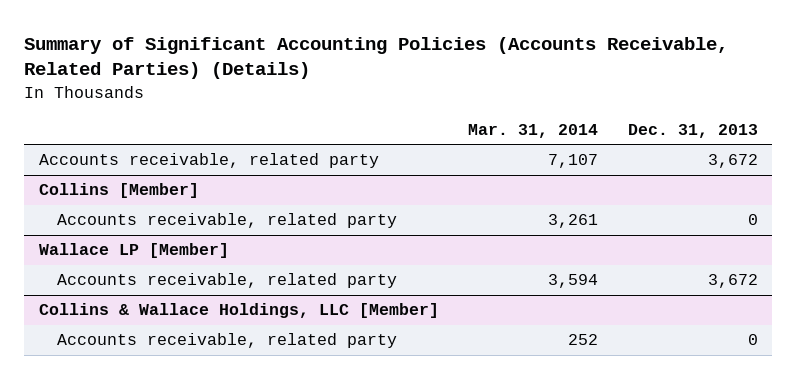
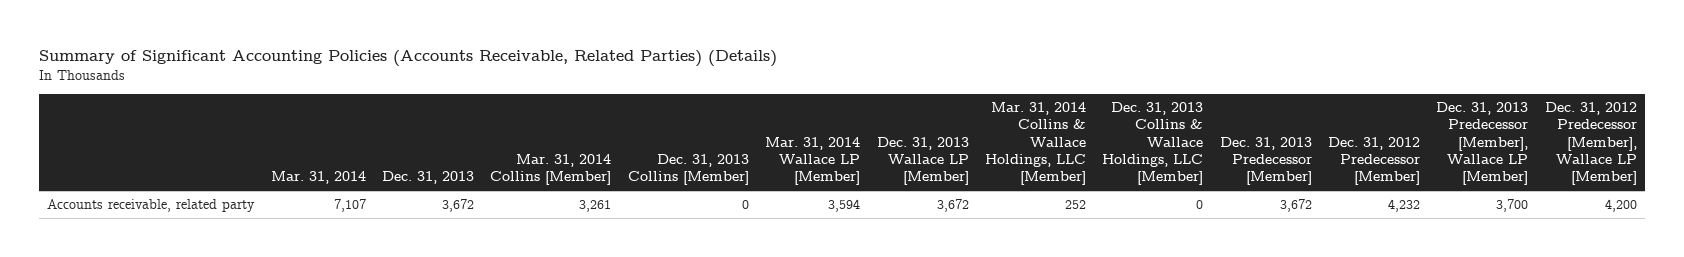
none -> [490,154,612,186] Mar. 31, 2014 Collins [Member]
none -> [627,154,749,186] Dec. 31, 2013 Collins [Member]
none -> [765,136,861,186] Mar. 31, 2014 Wallace LP [Member]
none -> [876,136,969,186] Dec. 31, 2013 Wallace LP [Member]
none -> [984,102,1086,186] Mar. 31, 2014 Collins & Wallace Holdings, LLC [Member]
none -> [1102,102,1204,186] Dec. 31, 2013 Collins & Wallace Holdings, LLC [Member]
none -> [1219,136,1312,186] Dec. 31, 2013 Predecessor [Member]
none -> [1328,136,1421,186] Dec. 31, 2012 Predecessor [Member]
none -> [1436,102,1529,186] Dec. 31, 2013 Predecessor [Member], Wallace LP [Member]
none -> [1544,102,1637,186] Dec. 31, 2012 Predecessor [Member], Wallace LP [Member]
[38,183,199,199] Collins [Member] -> none
[56,213,397,229] Accounts receivable, related party -> none
[38,243,229,259] Wallace LP [Member] -> none
[56,273,397,289] Accounts receivable, related party -> none
[38,303,439,319] Collins & Wallace Holdings, LLC [Member] -> none
[56,333,397,349] Accounts receivable, related party -> none

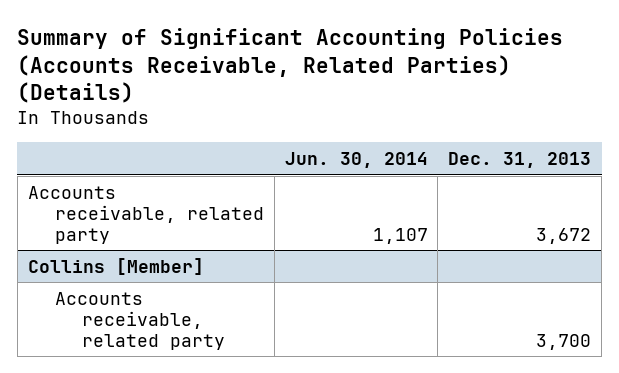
[270,171,366,185] Mar. 31, 2014 -> none
[490,154,612,186] Mar. 31, 2014 Collins [Member] -> none
[627,154,749,186] Dec. 31, 2013 Collins [Member] -> none
[765,136,861,186] Mar. 31, 2014 Wallace LP [Member] -> none
[876,136,969,186] Dec. 31, 2013 Wallace LP [Member] -> none
[984,102,1086,186] Mar. 31, 2014 Collins & Wallace Holdings, LLC [Member] -> none
[1102,102,1204,186] Dec. 31, 2013 Collins & Wallace Holdings, LLC [Member] -> none
[1219,136,1312,186] Dec. 31, 2013 Predecessor [Member] -> none
[1328,136,1421,186] Dec. 31, 2012 Predecessor [Member] -> none
[1436,102,1529,186] Dec. 31, 2013 Predecessor [Member], Wallace LP [Member] -> none
[1544,102,1637,186] Dec. 31, 2012 Predecessor [Member], Wallace LP [Member] -> none
none -> [284,151,428,168] Jun. 30, 2014
none -> [27,257,204,275] Collins [Member]
none -> [54,291,225,350] Accounts receivable, related party

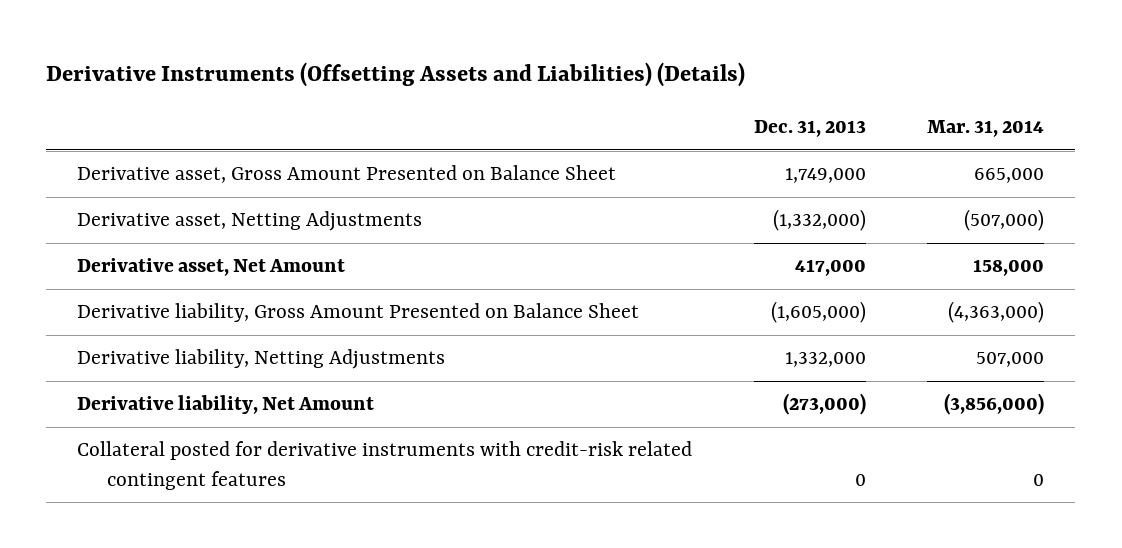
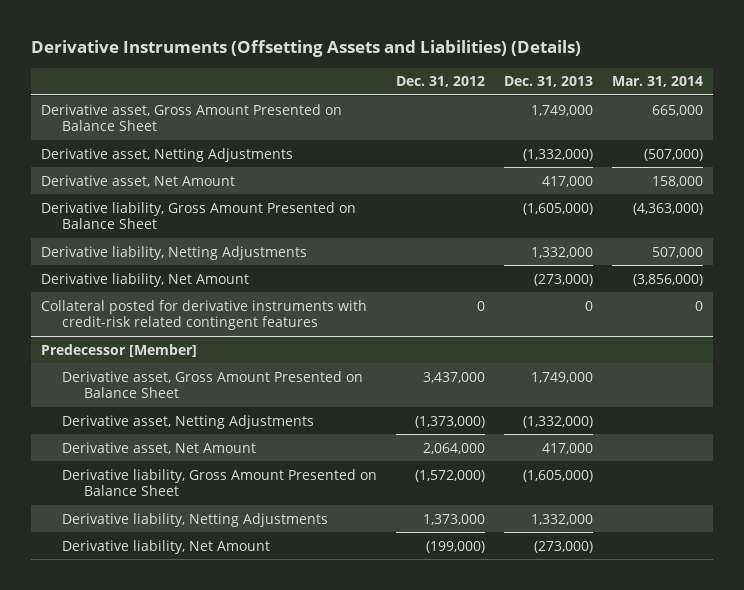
none -> [396,76,486,88] Dec. 31, 2012
none -> [40,343,197,357] Predecessor [Member]
none -> [62,370,364,399] Derivative asset, Gross Amount Presented on Balance Sheet
none -> [62,414,315,429] Derivative asset, Netting Adjustments
none -> [62,441,257,454] Derivative asset, Net Amount
none -> [62,468,378,497] Derivative liability, Gross Amount Presented on Balance Sheet
none -> [62,512,329,527] Derivative liability, Netting Adjustments
none -> [62,539,271,554] Derivative liability, Net Amount

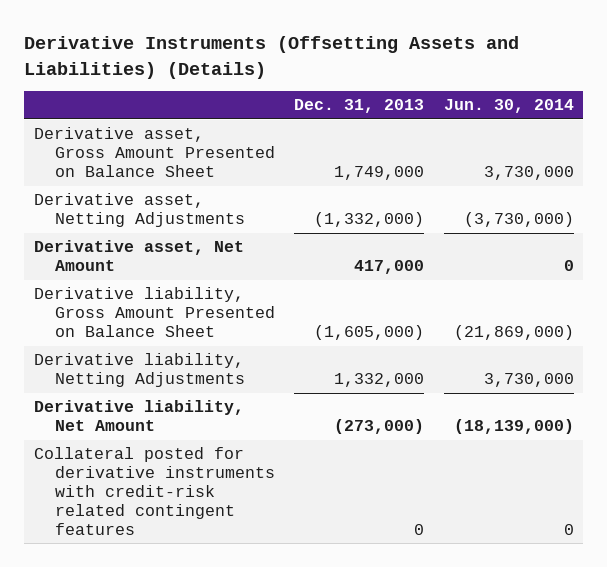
[396,76,486,88] Dec. 31, 2012 -> none
[612,76,704,88] Mar. 31, 2014 -> none
none -> [443,99,574,114] Jun. 30, 2014
[40,343,197,357] Predecessor [Member] -> none
[62,370,364,399] Derivative asset, Gross Amount Presented on Balance Sheet -> none
[62,414,315,429] Derivative asset, Netting Adjustments -> none
[62,441,257,454] Derivative asset, Net Amount -> none
[62,468,378,497] Derivative liability, Gross Amount Presented on Balance Sheet -> none
[62,512,329,527] Derivative liability, Netting Adjustments -> none
[62,539,271,554] Derivative liability, Net Amount -> none

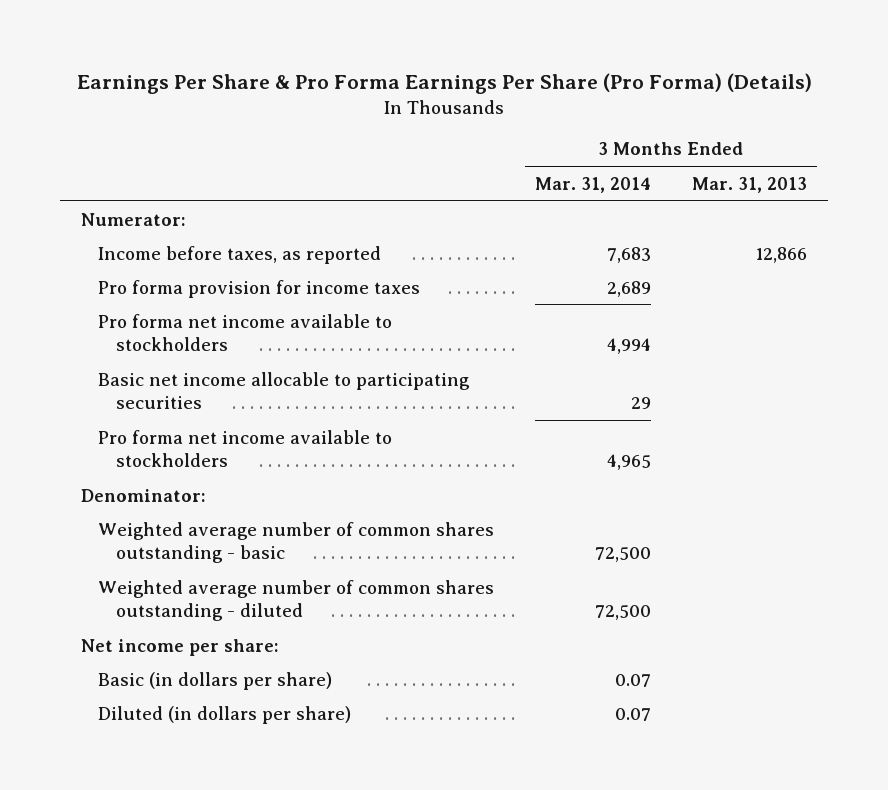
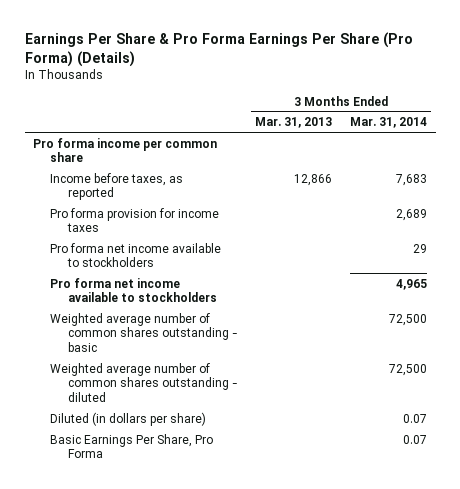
[80,212,186,226] Numerator: -> none
none -> [33,137,218,163] Pro forma income per common share
[98,371,471,410] Basic net income allocable to participating securities -> none
[607,338,652,355] 4,994 -> [412,243,427,253] 29
[80,488,206,502] Denominator: -> none
[80,638,279,656] Net income per share: -> none
[98,671,333,690] Basic (in dollars per share) -> none
none -> [50,433,214,459] Basic Earnings Per Share, Pro Forma

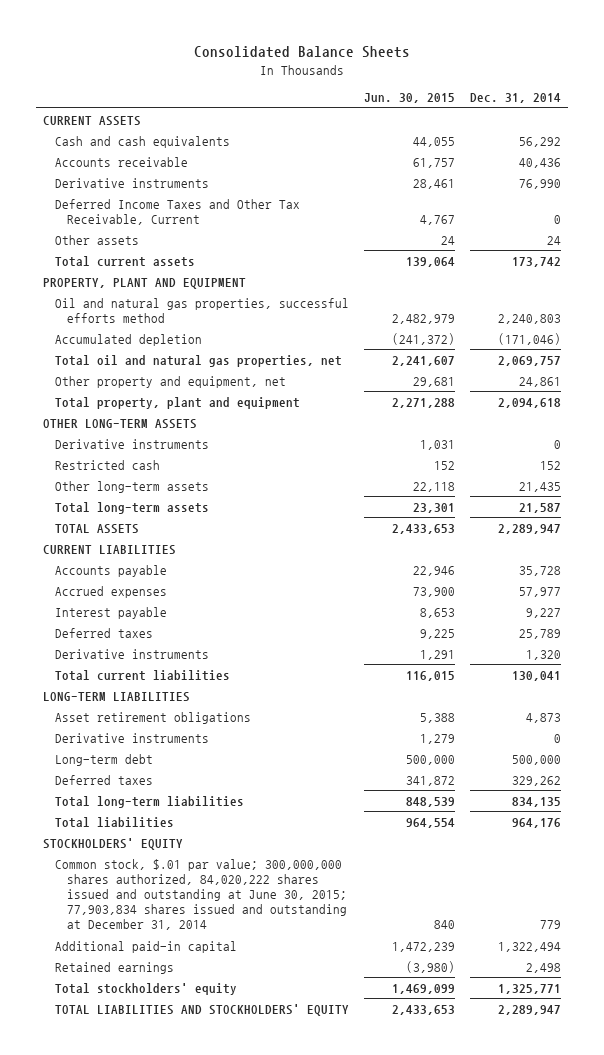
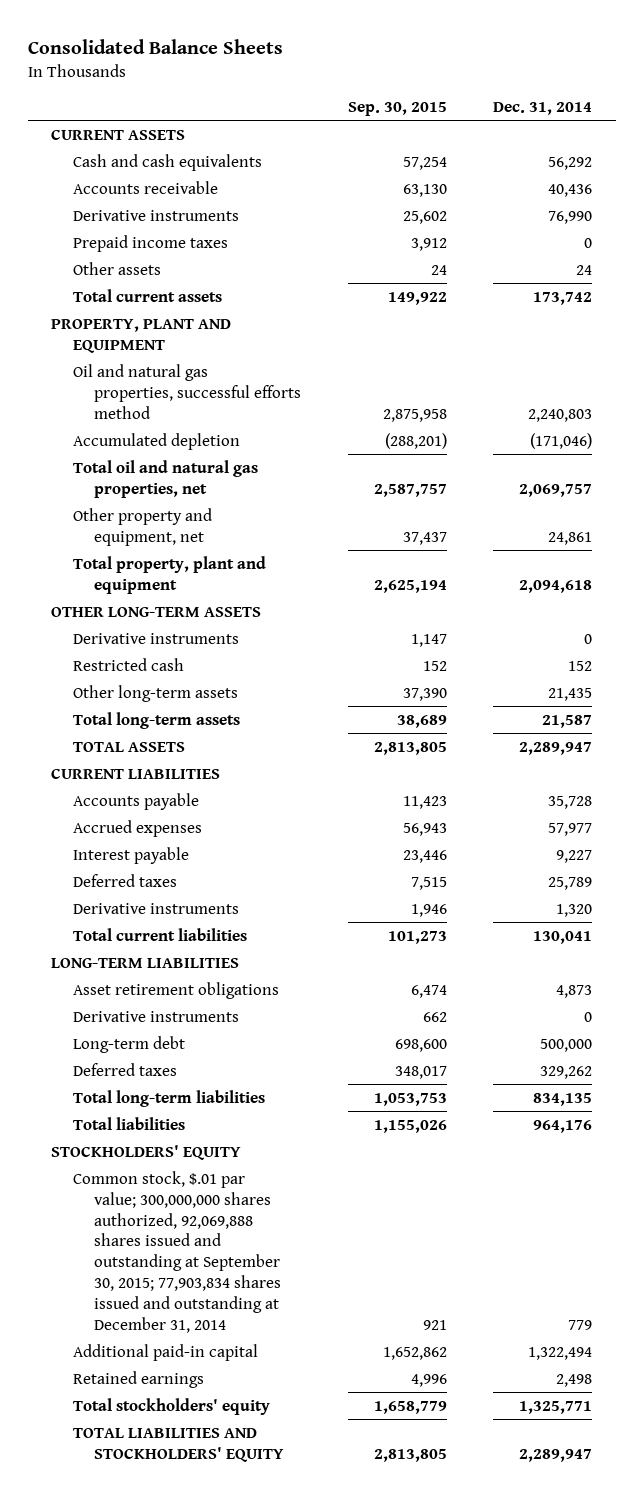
[363,93,455,104] Jun. 30, 2015 -> none
none -> [347,102,447,117] Sep. 30, 2015
[55,198,301,225] Deferred Income Taxes and Other Tax Receivable, Current -> none
none -> [72,234,228,252] Prepaid income taxes
[55,858,348,931] Common stock, $.01 par value; 300,000,000 shares authorized, 84,020,222 shares issued and outstanding at June 30, 2015; 77,903,834 shares issued and outstanding at December 31, 2014 -> [72,1170,281,1334] Common stock, $.01 par value; 300,000,000 shares authorized, 92,069,888 shares issued and outstanding at September 30, 2015; 77,903,834 shares issued and outstanding at December 31, 2014

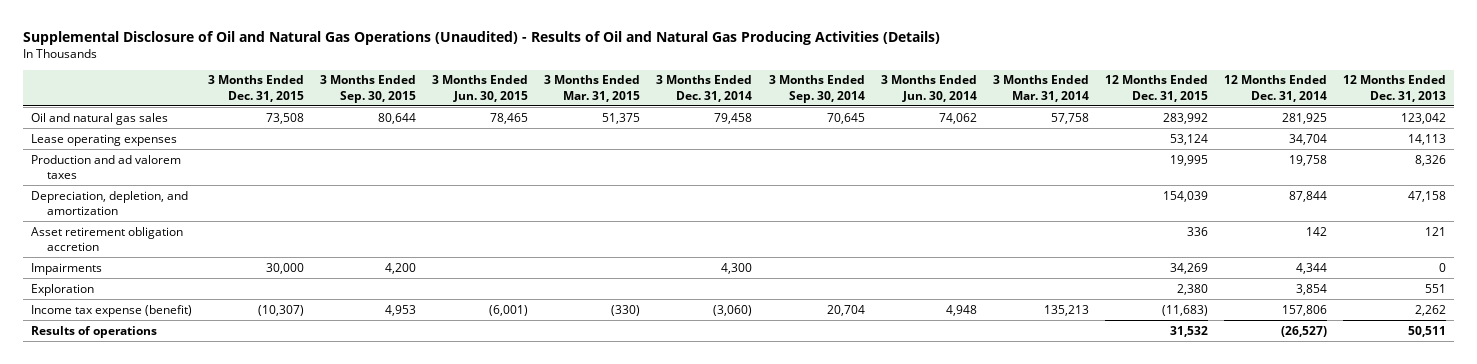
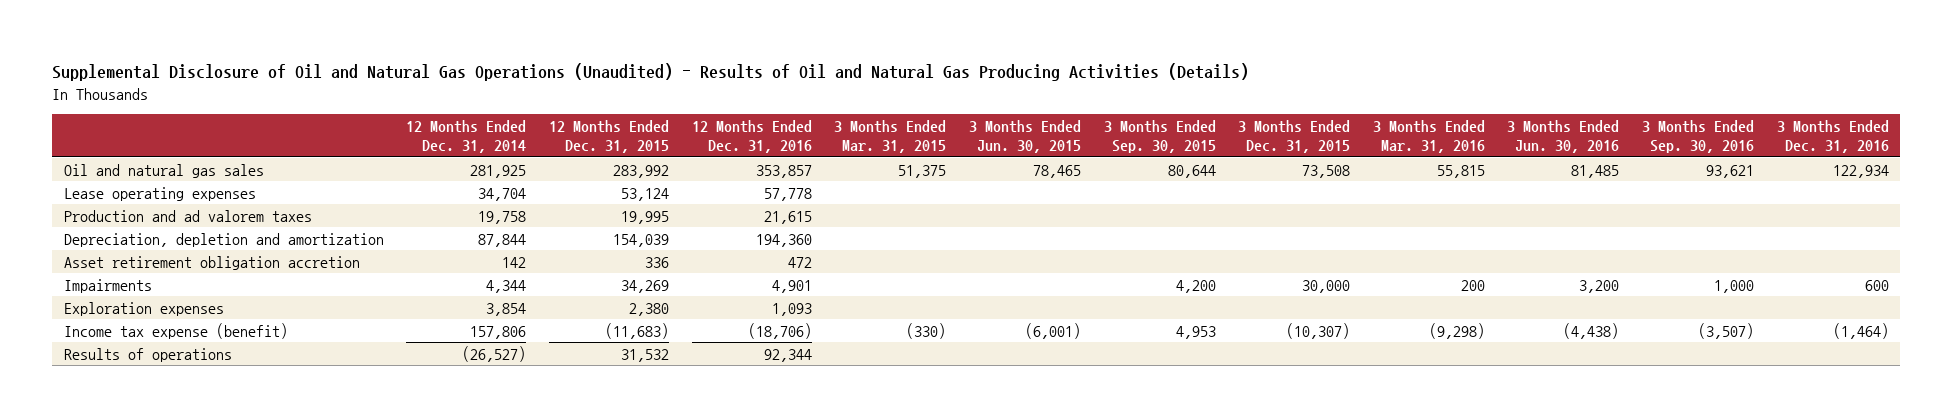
[656,75,753,102] 3 Months Ended Dec. 31, 2014 -> none
[768,75,865,103] 3 Months Ended Sep. 30, 2014 -> none
[880,75,977,102] 3 Months Ended Jun. 30, 2014 -> none
[992,75,1089,102] 3 Months Ended Mar. 31, 2014 -> none
[1342,75,1446,102] 12 Months Ended Dec. 31, 2013 -> none
none -> [691,120,812,154] 12 Months Ended Dec. 31, 2016
none -> [1372,120,1485,154] 3 Months Ended Mar. 31, 2016
none -> [1507,120,1620,154] 3 Months Ended Jun. 30, 2016
none -> [1642,120,1755,154] 3 Months Ended Sep. 30, 2016
none -> [1776,120,1889,154] 3 Months Ended Dec. 31, 2016
[31,190,189,215] Depreciation, depletion, and amortization -> [63,232,384,247] Depreciation, depletion and amortization
[31,283,95,296] Exploration -> [63,301,224,316] Exploration expenses

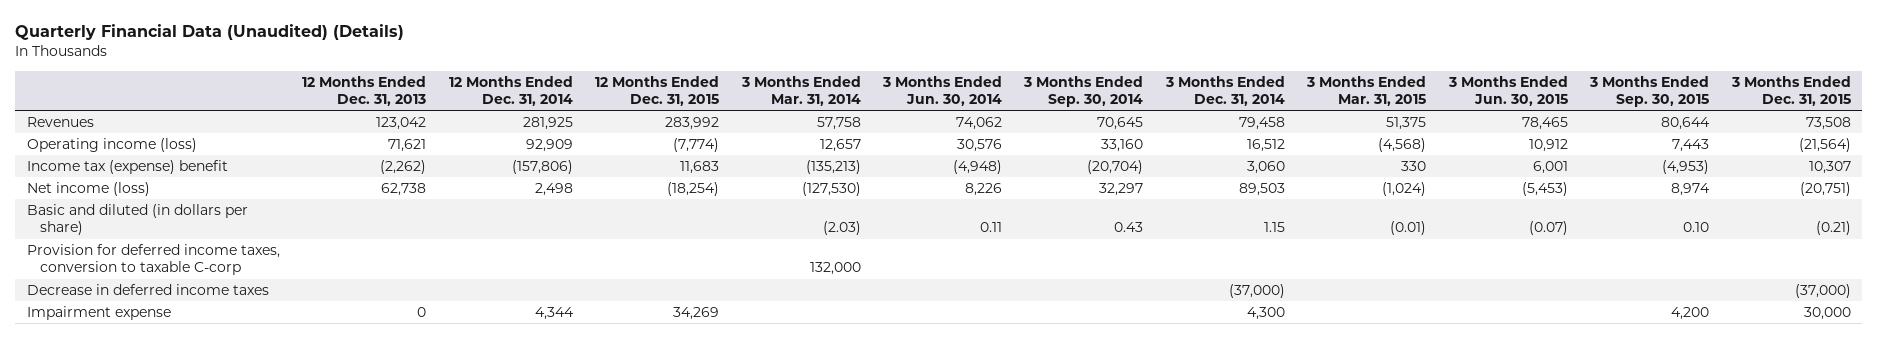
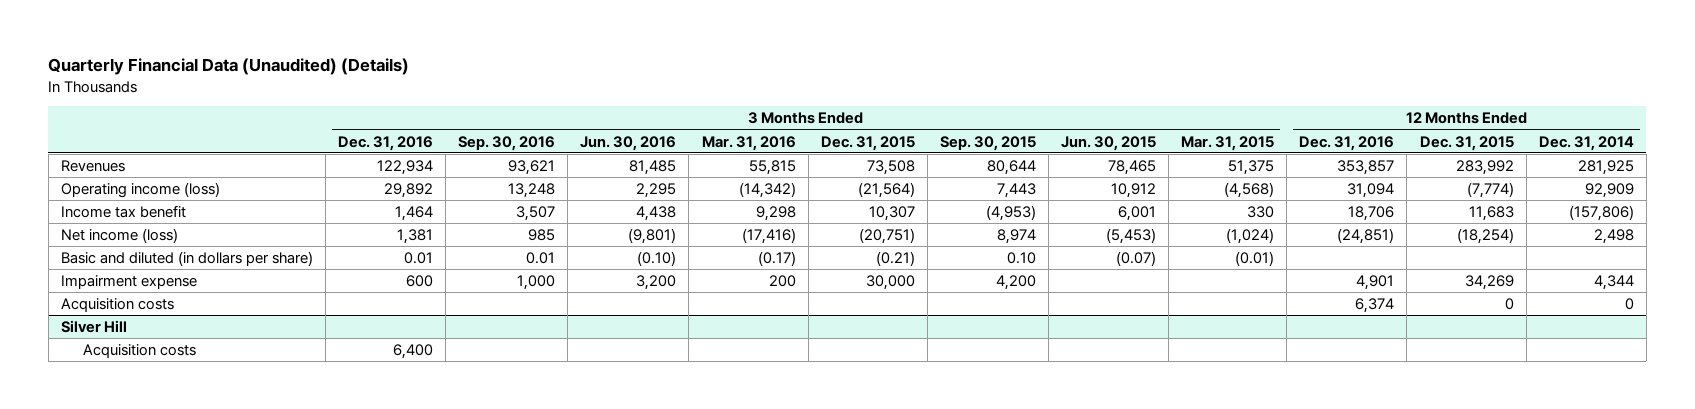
[302,75,427,106] 12 Months Ended Dec. 31, 2013 -> none
[740,75,861,106] 3 Months Ended Mar. 31, 2014 -> none
[881,75,1002,106] 3 Months Ended Jun. 30, 2014 -> none
[1023,75,1144,107] 3 Months Ended Sep. 30, 2014 -> none
[1164,75,1285,106] 3 Months Ended Dec. 31, 2014 -> none
none -> [338,135,434,151] Dec. 31, 2016
none -> [458,135,556,151] Sep. 30, 2016
none -> [580,135,677,151] Jun. 30, 2016
none -> [701,135,796,151] Mar. 31, 2016
none -> [1299,135,1395,151] Dec. 31, 2016
[26,160,228,175] Income tax (expense) benefit -> [60,204,186,218] Income tax benefit
[26,244,280,276] Provision for deferred income taxes, conversion to taxable C-corp -> none
[26,284,269,296] Decrease in deferred income taxes -> none
none -> [60,297,174,312] Acquisition costs
none -> [60,319,127,333] Silver Hill
none -> [83,343,197,358] Acquisition costs

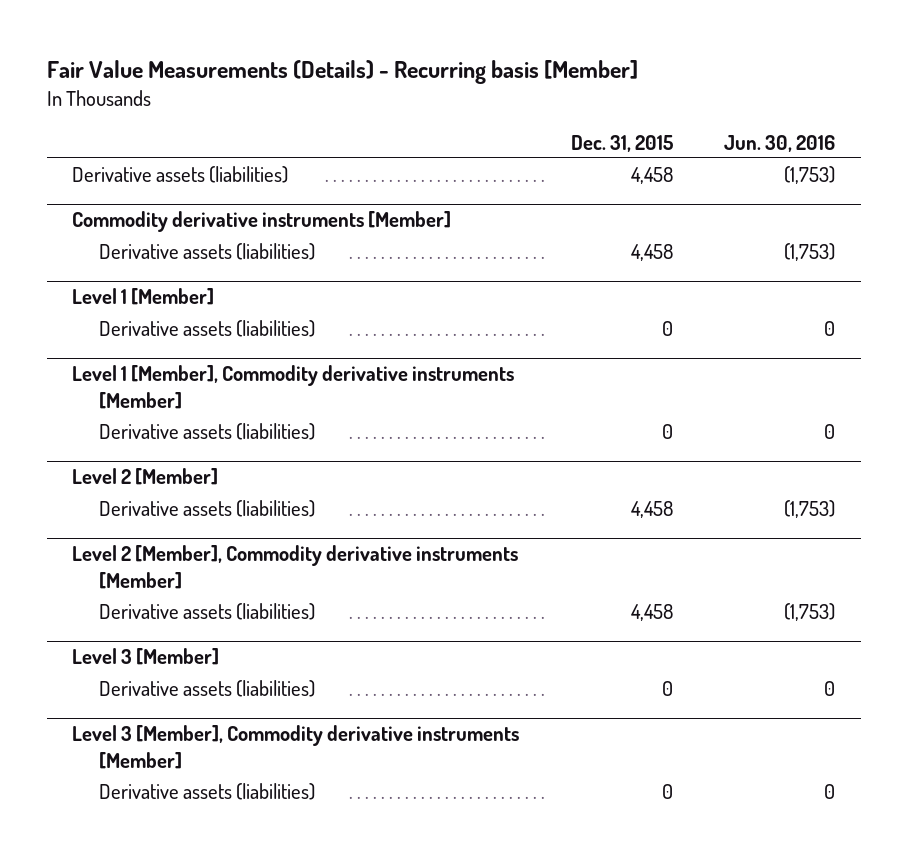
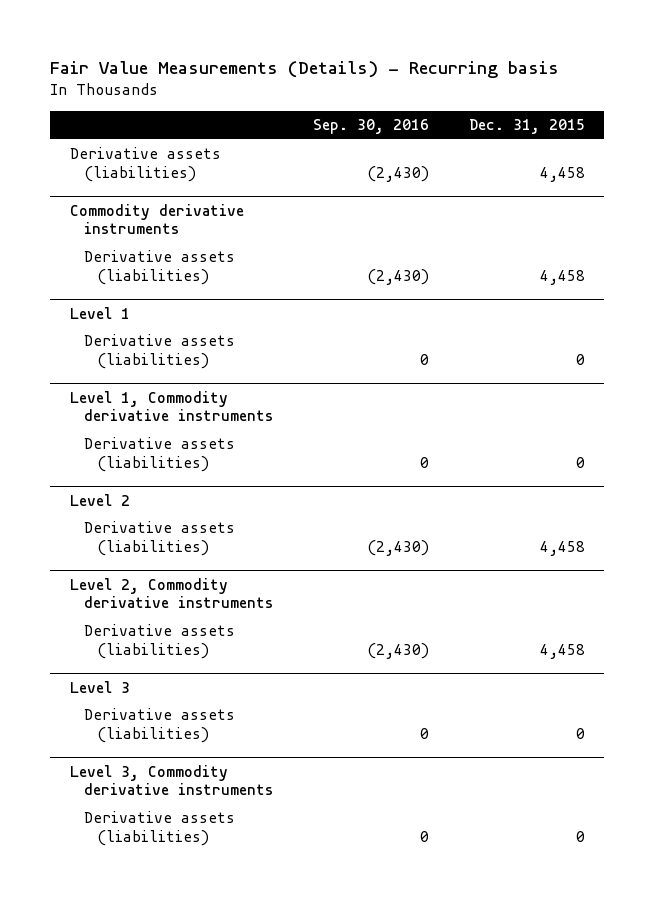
[46,60,638,85] Fair Value Measurements (Details) - Recurring basis [Member] -> [50,61,560,79] Fair Value Measurements (Details) - Recurring basis
[724,134,836,152] Jun. 30, 2016 -> none
none -> [312,119,429,135] Sep. 30, 2016
[72,211,452,233] Commodity derivative instruments [Member] -> [70,203,245,235] Commodity derivative instruments
[72,288,215,306] Level 1 [Member] -> [70,306,131,319] Level 1
[72,365,515,409] Level 1 [Member], Commodity derivative instruments [Member] -> [70,390,273,422] Level 1, Commodity derivative instruments
[72,468,219,486] Level 2 [Member] -> [70,493,131,506] Level 2
[72,545,519,589] Level 2 [Member], Commodity derivative instruments [Member] -> [70,577,273,609] Level 2, Commodity derivative instruments
[72,648,220,666] Level 3 [Member] -> [70,680,131,693] Level 3
[72,725,520,769] Level 3 [Member], Commodity derivative instruments [Member] -> [70,764,273,796] Level 3, Commodity derivative instruments

